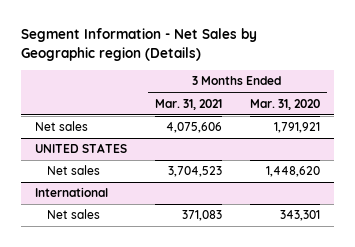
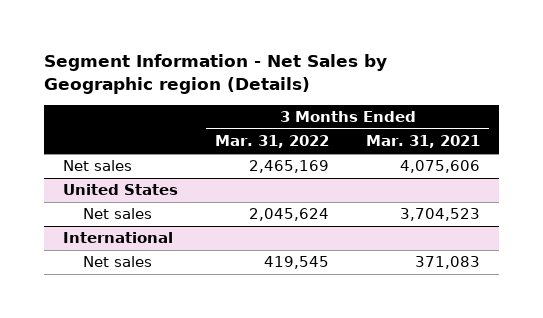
[249,98,320,110] Mar. 31, 2020 -> none
none -> [215,135,330,149] Mar. 31, 2022
[35,143,128,154] UNITED STATES -> [62,184,178,196] United States

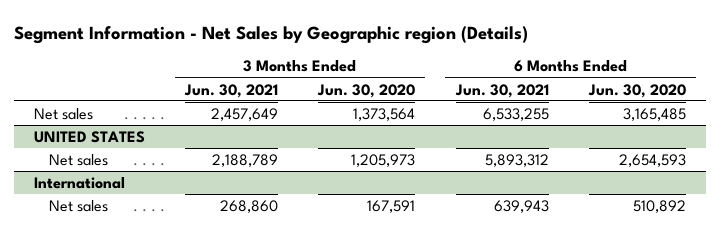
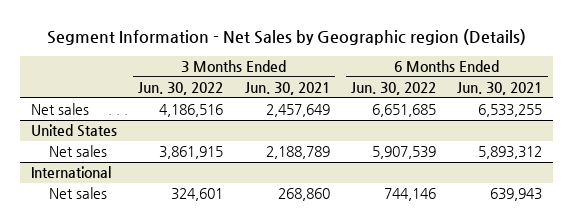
[317,83,416,98] Jun. 30, 2020 -> none
[587,83,686,98] Jun. 30, 2020 -> none
none -> [138,82,224,96] Jun. 30, 2022
none -> [351,82,437,96] Jun. 30, 2022
[33,130,145,143] UNITED STATES -> [30,124,117,138] United States

